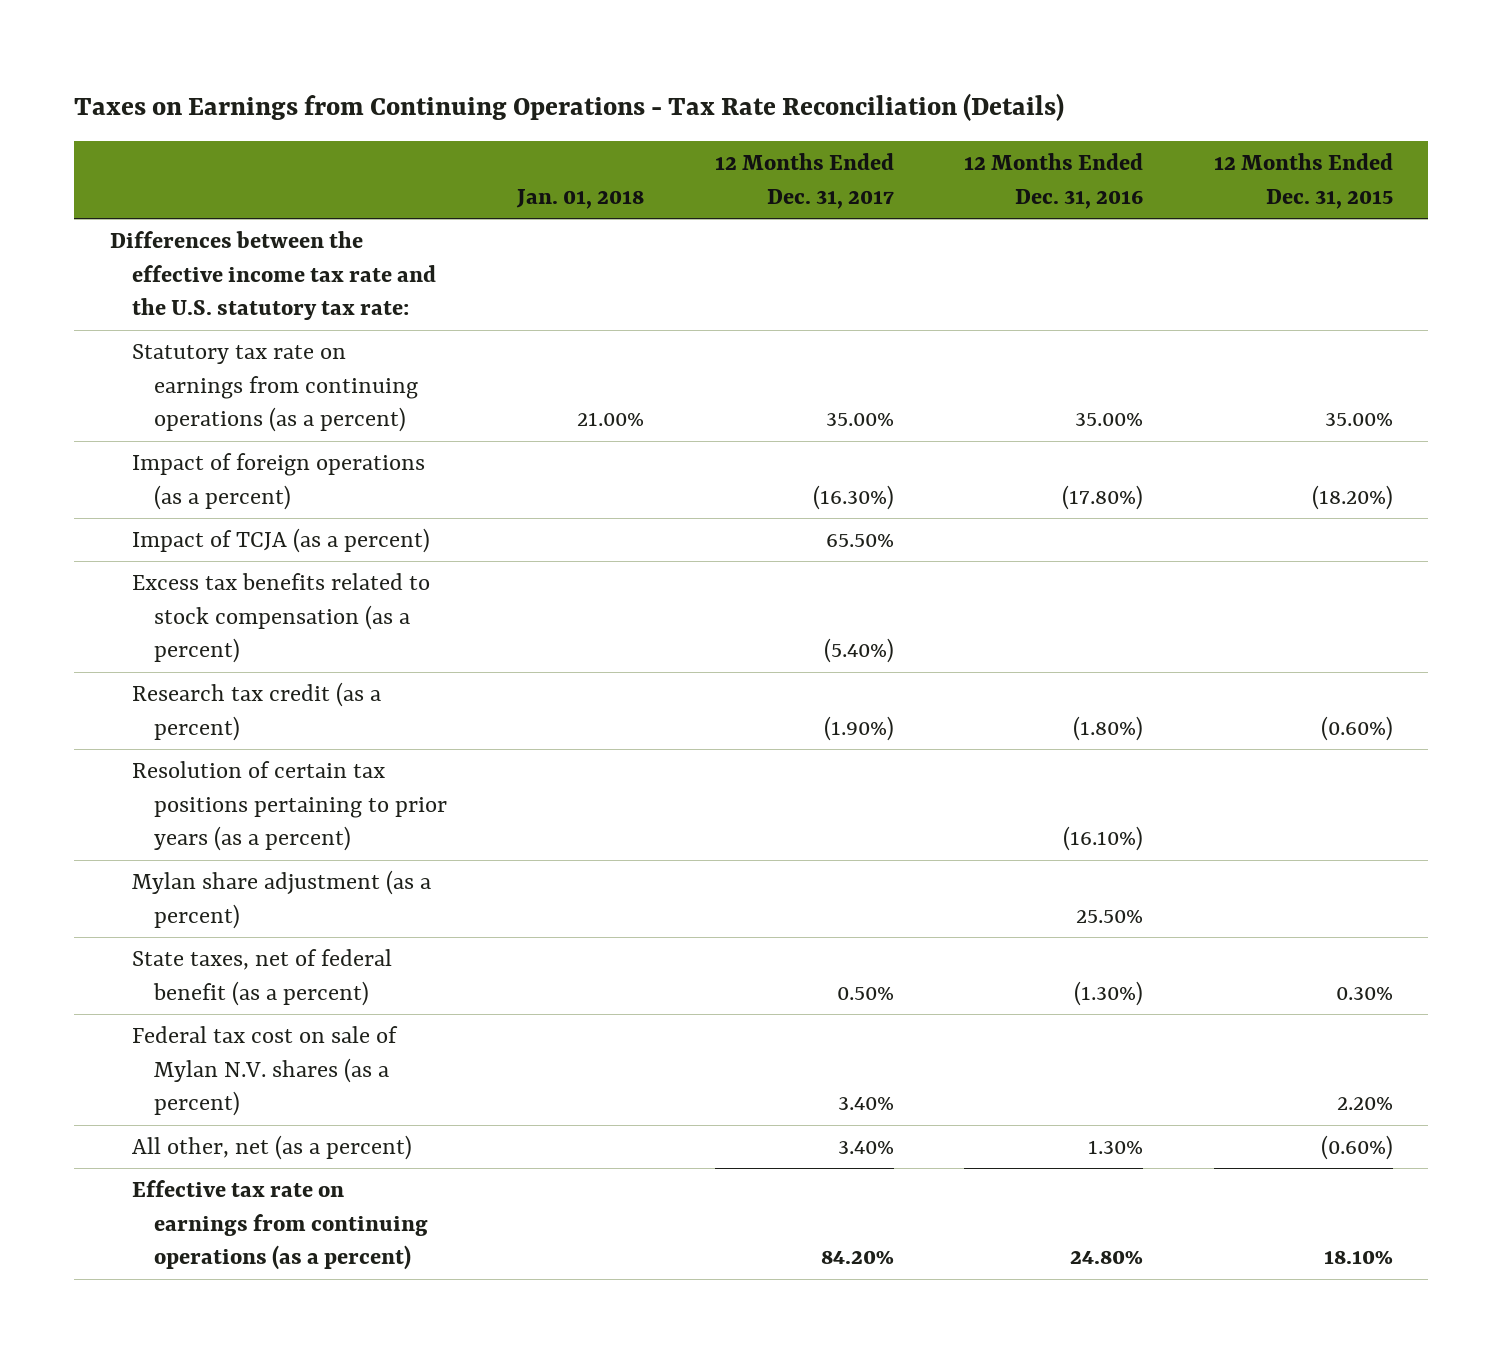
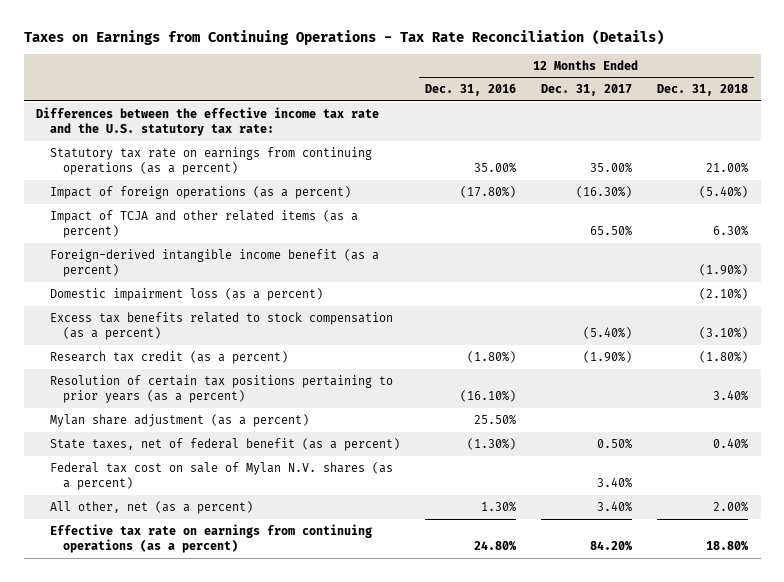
[516,189,645,210] Jan. 01, 2018 -> none
[1213,153,1393,210] 12 Months Ended Dec. 31, 2015 -> none
none -> [657,84,749,97] Dec. 31, 2018
[131,528,430,554] Impact of TCJA (as a percent) -> [49,209,358,238] Impact of TCJA and other related items (as a percent)
none -> [49,248,379,277] Foreign-derived intangible income benefit (as a percent)
none -> [49,287,323,301] Domestic impairment loss (as a percent)

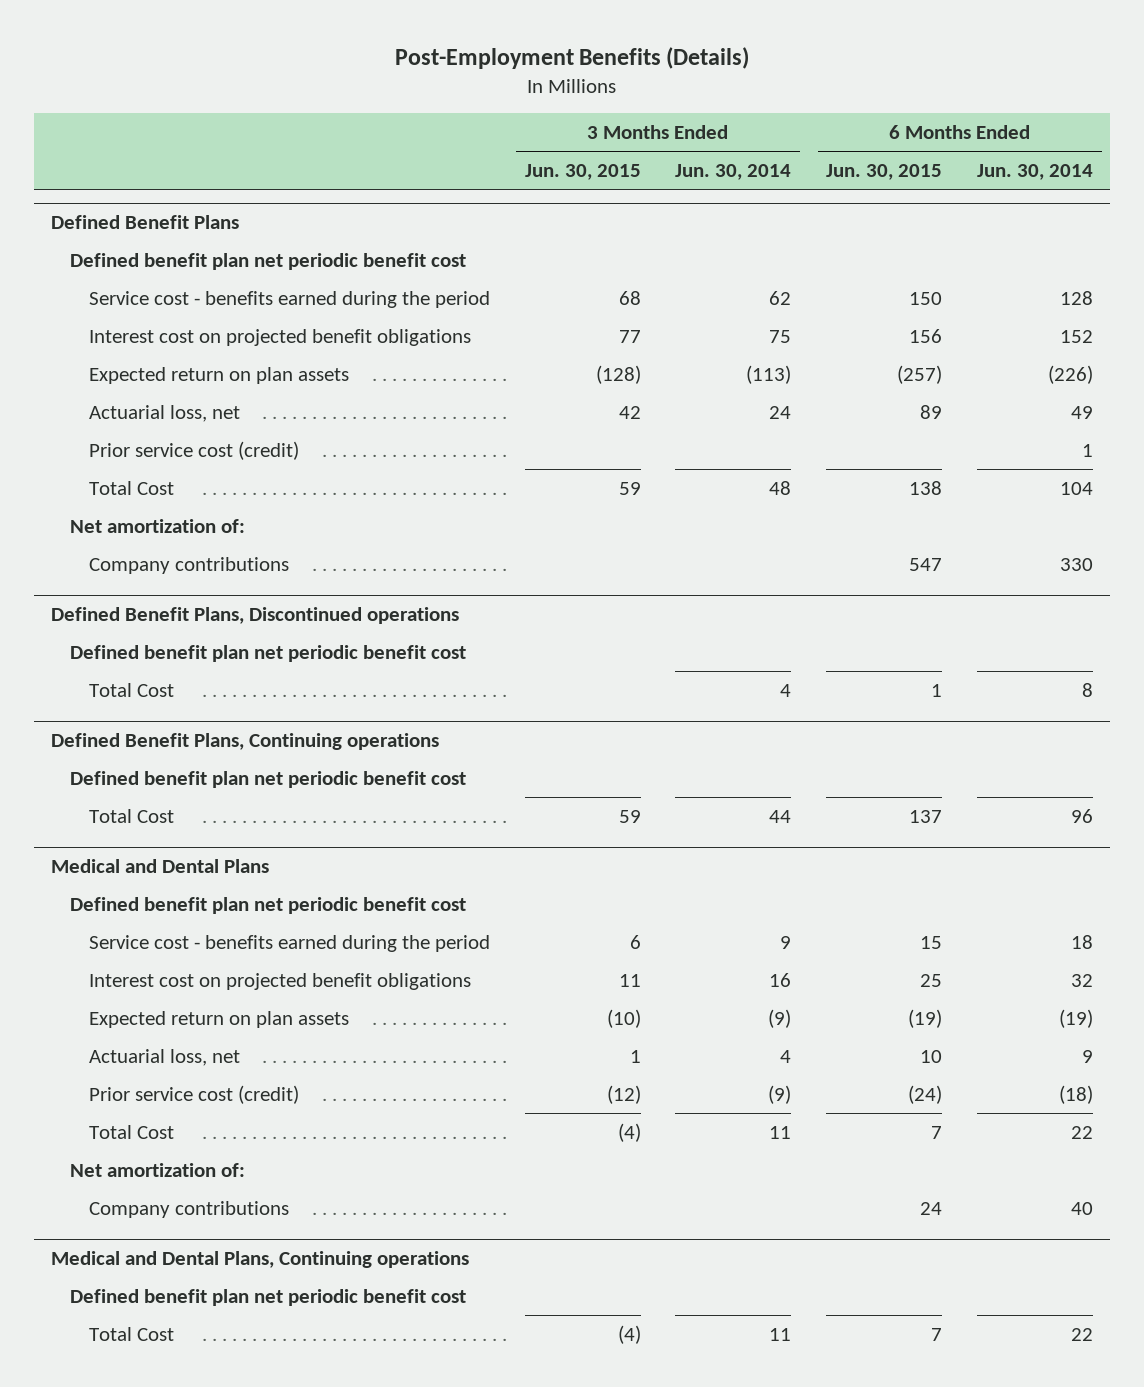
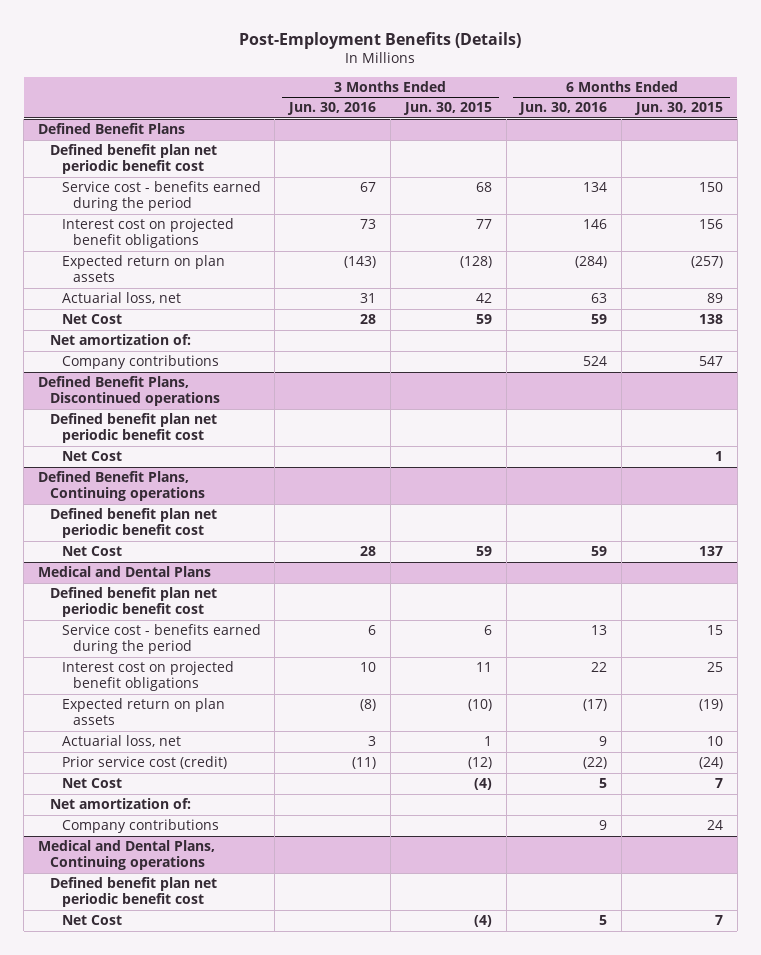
[675,164,792,181] Jun. 30, 2014 -> none
[977,164,1094,181] Jun. 30, 2014 -> none
none -> [287,102,377,116] Jun. 30, 2016
none -> [518,102,608,116] Jun. 30, 2016
[88,440,299,460] Prior service cost (credit) -> none
[88,480,174,495] Total Cost -> [61,314,122,325] Net Cost
[88,682,174,697] Total Cost -> [61,451,122,462] Net Cost
[88,808,174,823] Total Cost -> [61,546,122,557] Net Cost
[88,1124,174,1139] Total Cost -> [61,778,122,789] Net Cost
[88,1326,174,1341] Total Cost -> [61,915,122,926] Net Cost

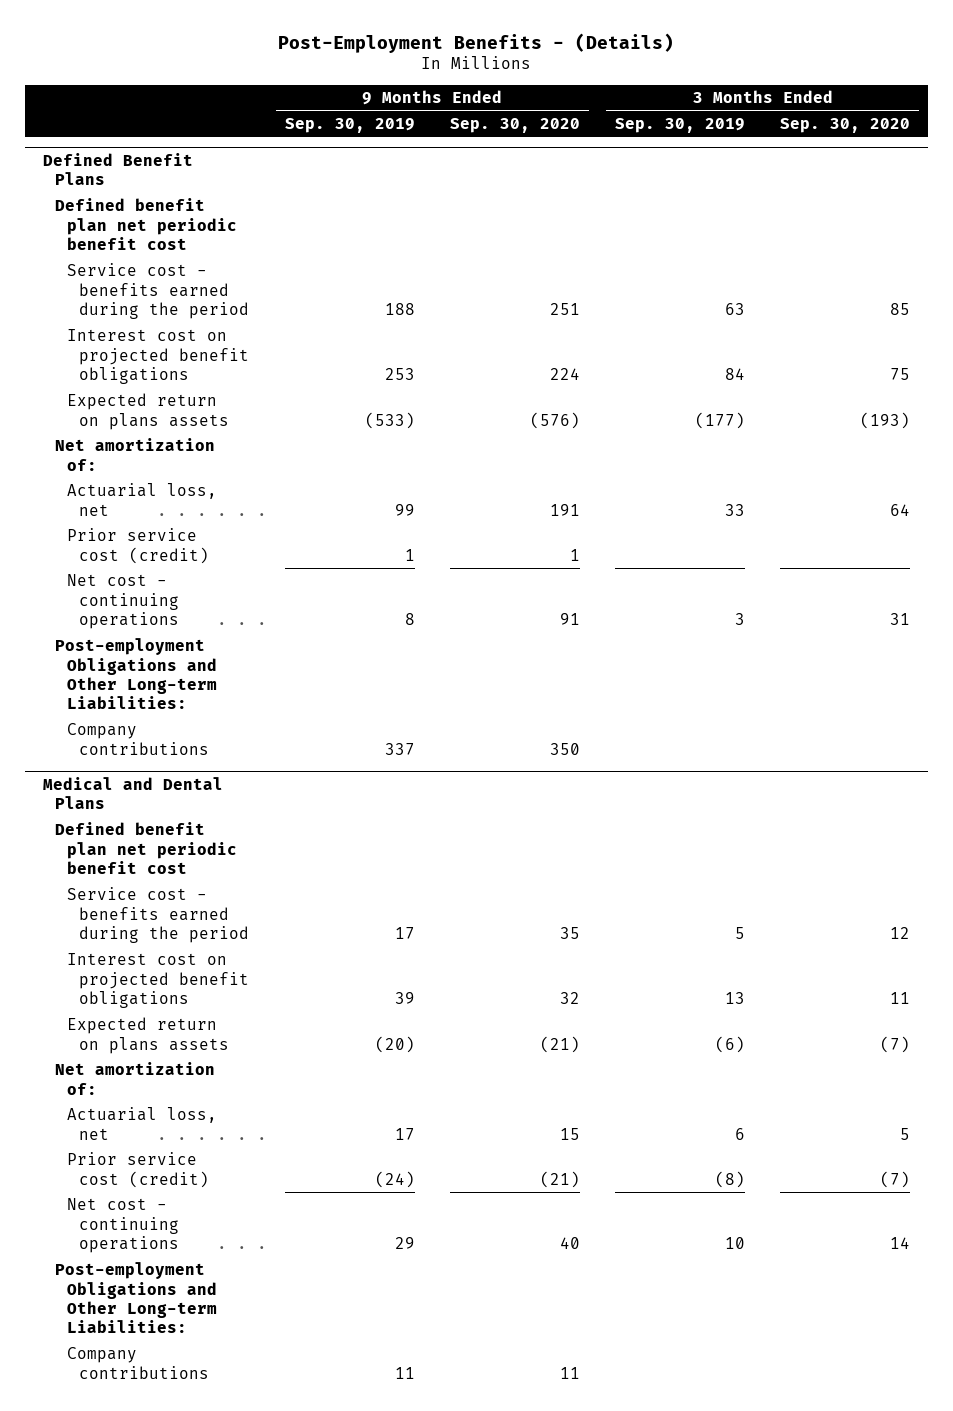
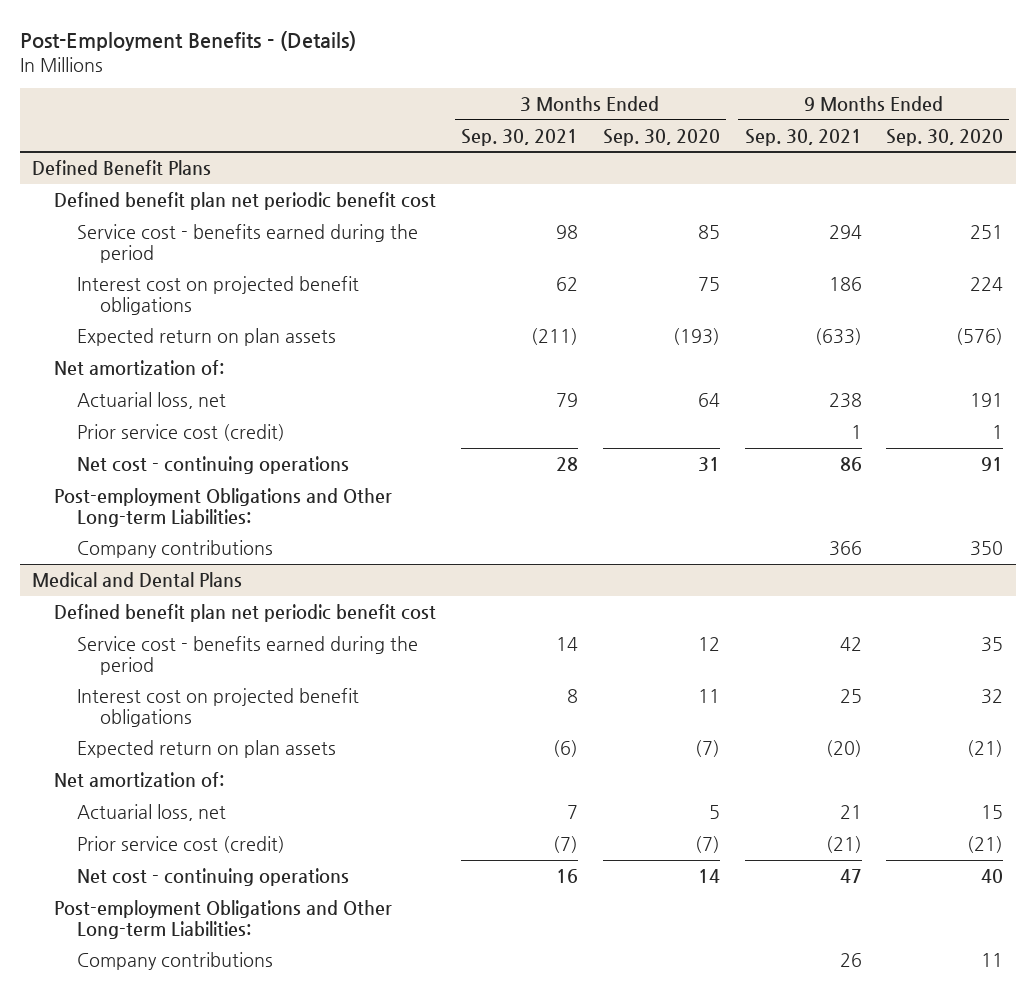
[284,118,415,134] Sep. 30, 2019 -> none
[615,118,746,134] Sep. 30, 2019 -> none
none -> [461,128,579,146] Sep. 30, 2021
none -> [744,128,862,146] Sep. 30, 2021
[67,393,230,430] Expected return on plans assets -> [77,327,337,346] Expected return on plan assets
[67,1017,230,1054] Expected return on plans assets -> [77,739,337,758] Expected return on plan assets

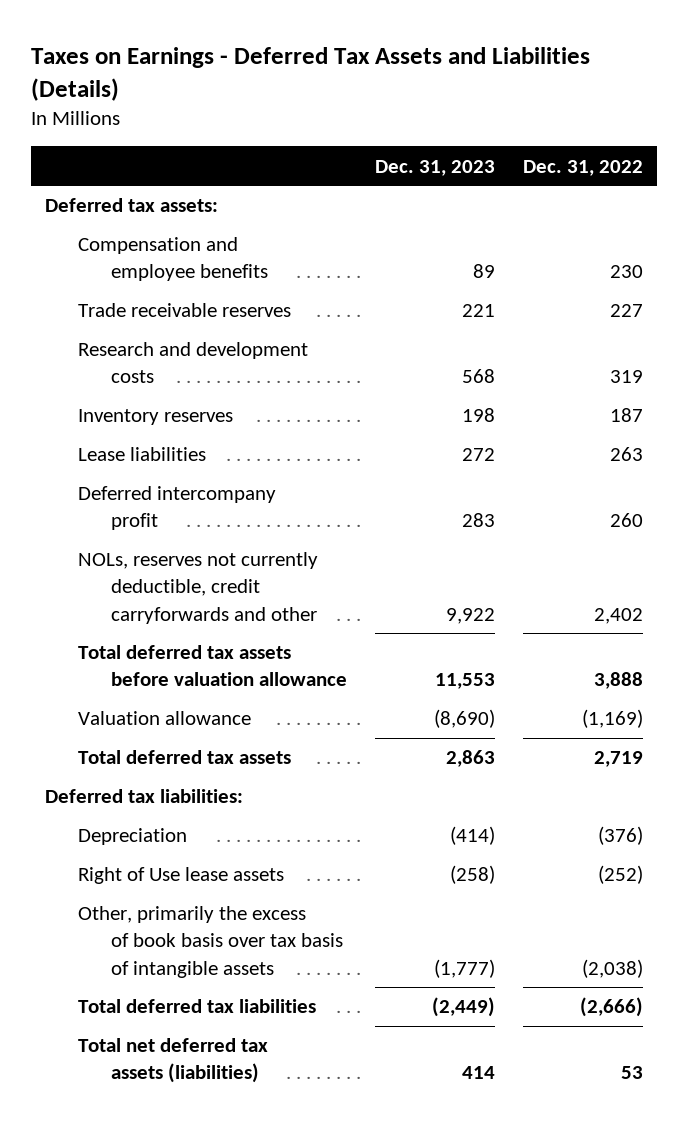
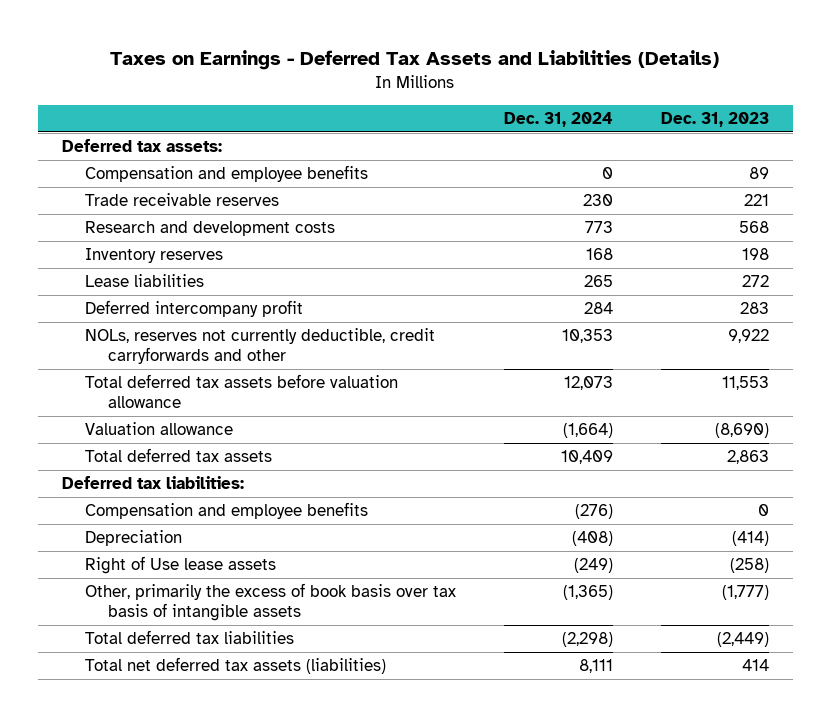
[522,159,643,176] Dec. 31, 2022 -> none
none -> [503,112,613,128] Dec. 31, 2024
none -> [84,502,368,520] Compensation and employee benefits

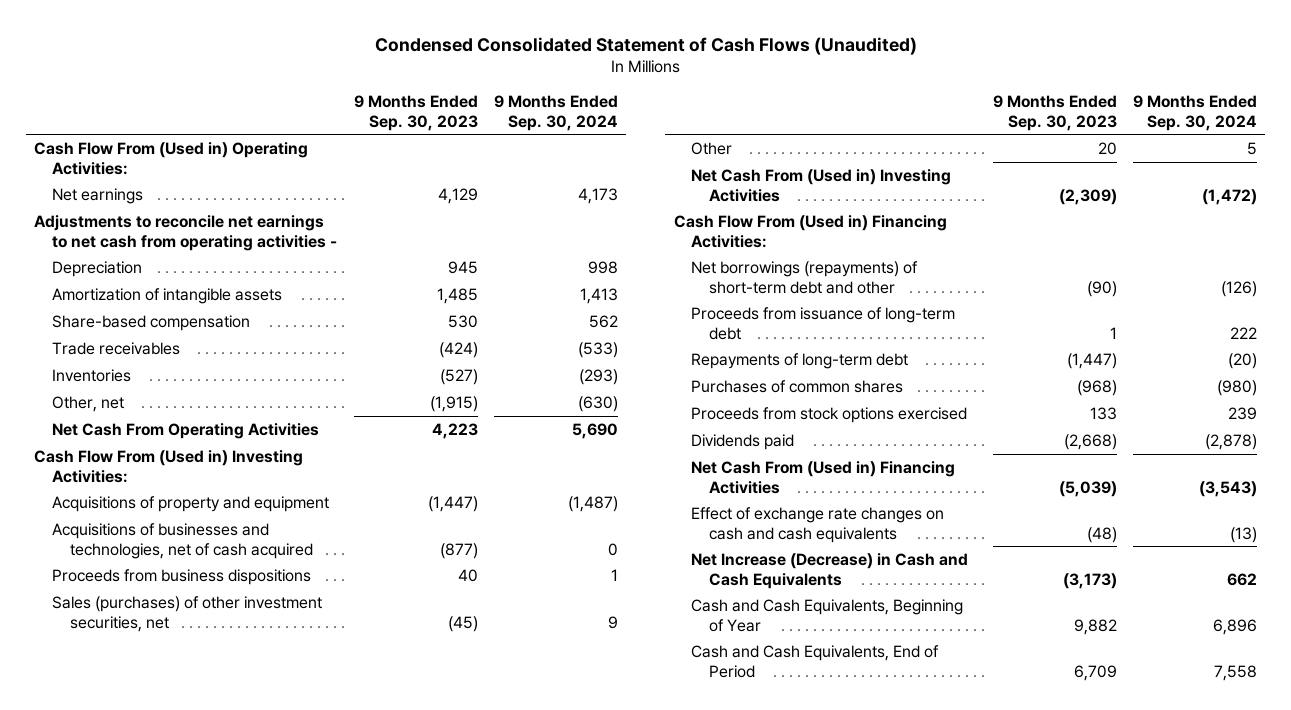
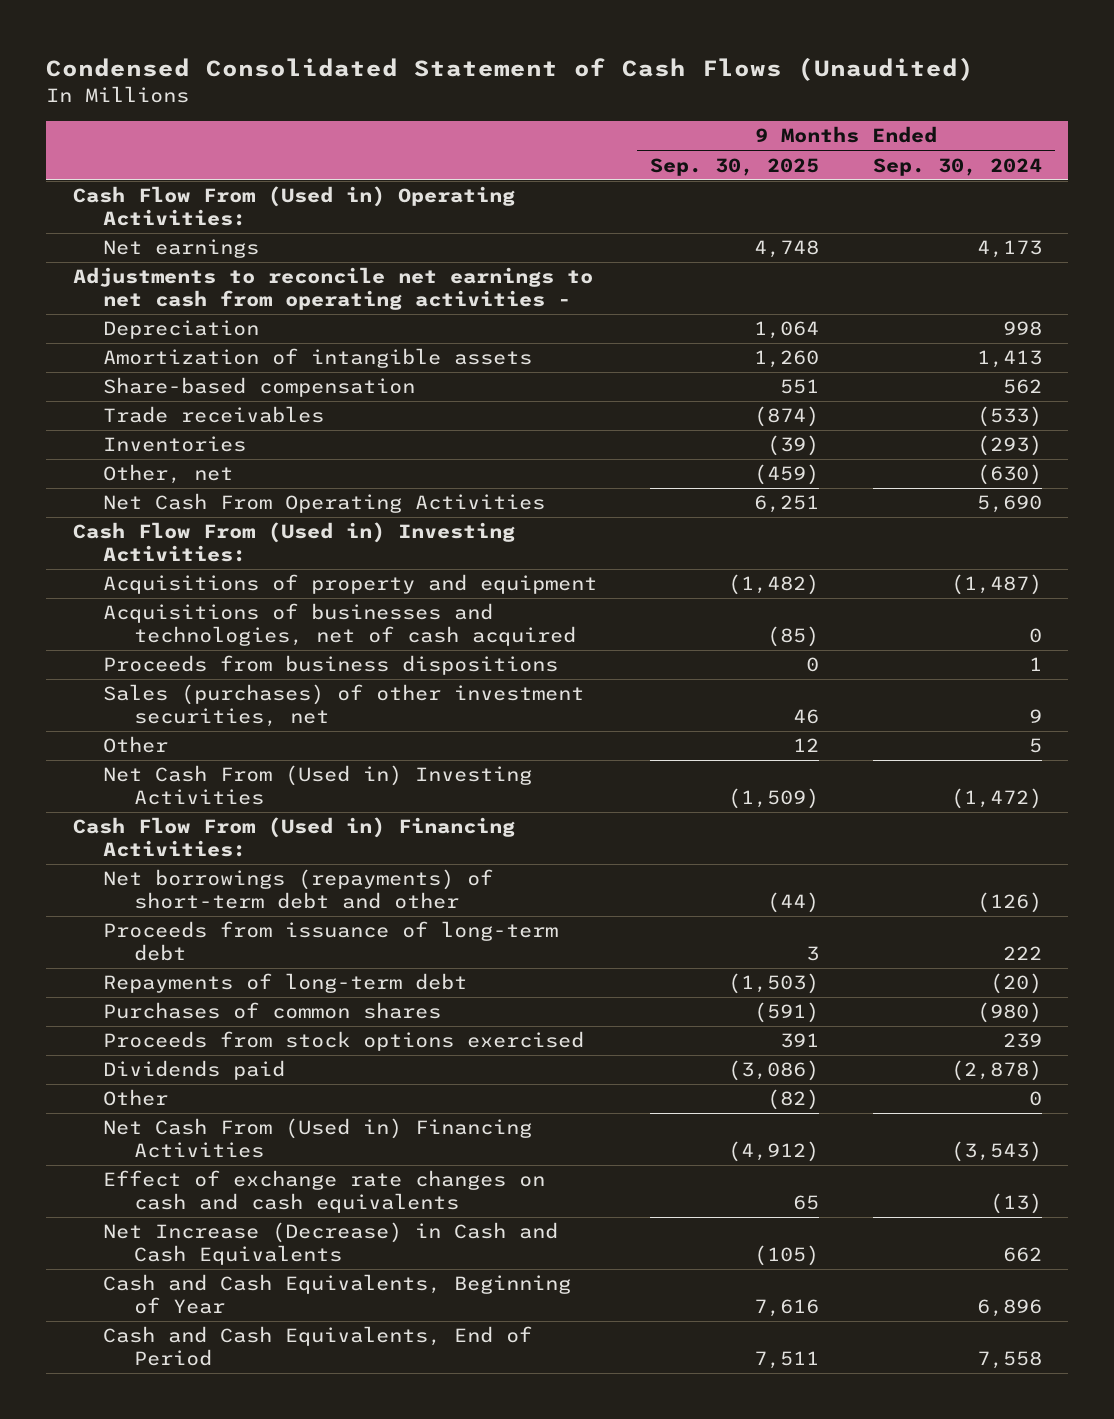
[353,95,478,131] 9 Months Ended Sep. 30, 2023 -> none
none -> [650,157,820,176] Sep. 30, 2025
none -> [103,1089,169,1107] Other

